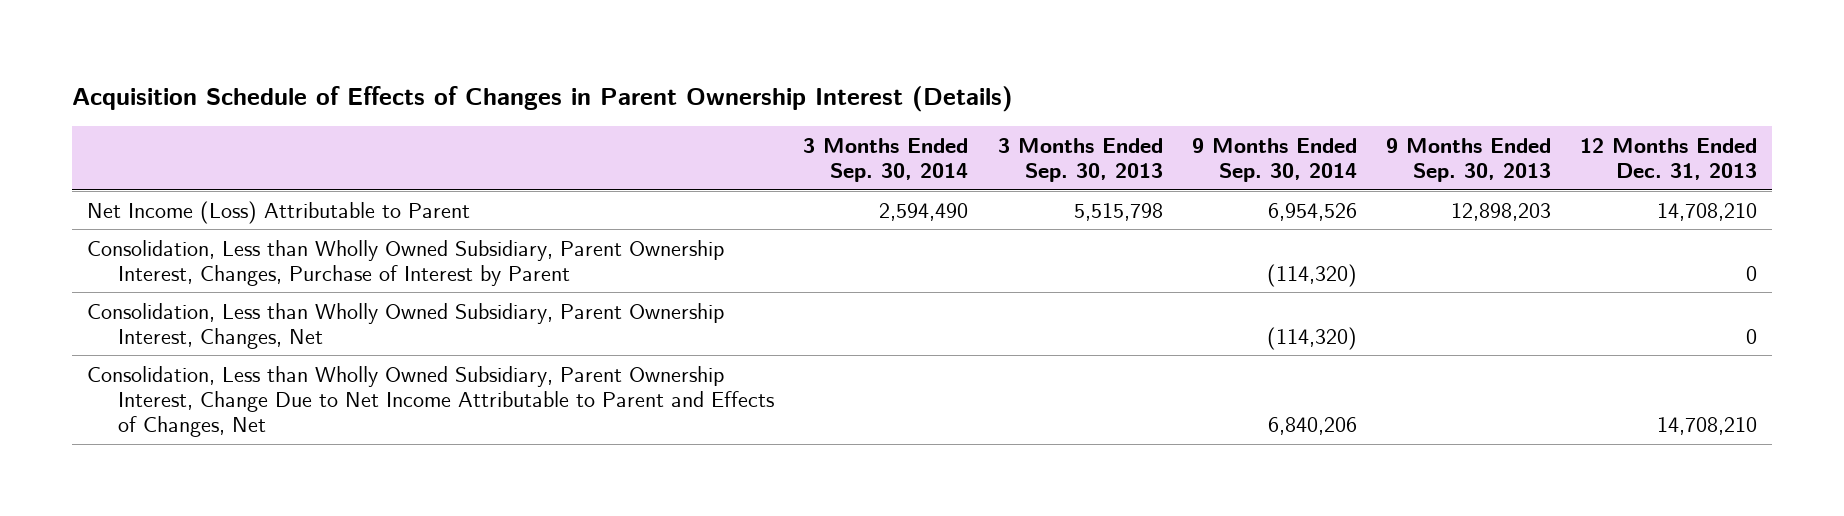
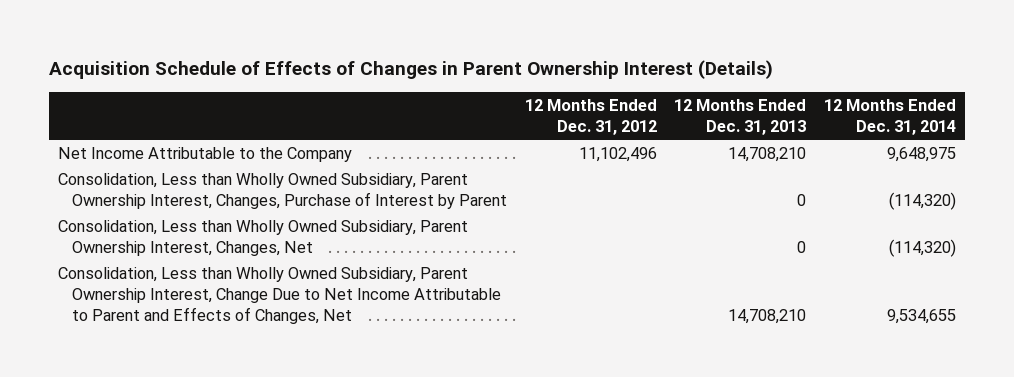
[803,137,969,183] 3 Months Ended Sep. 30, 2014 -> none
[997,137,1163,183] 3 Months Ended Sep. 30, 2013 -> none
[1191,137,1357,183] 9 Months Ended Sep. 30, 2014 -> none
[1385,137,1551,183] 9 Months Ended Sep. 30, 2013 -> none
none -> [524,98,657,135] 12 Months Ended Dec. 31, 2012
none -> [824,98,957,135] 12 Months Ended Dec. 31, 2014
[86,200,470,224] Net Income (Loss) Attributable to Parent -> [58,147,353,163] Net Income Attributable to the Company

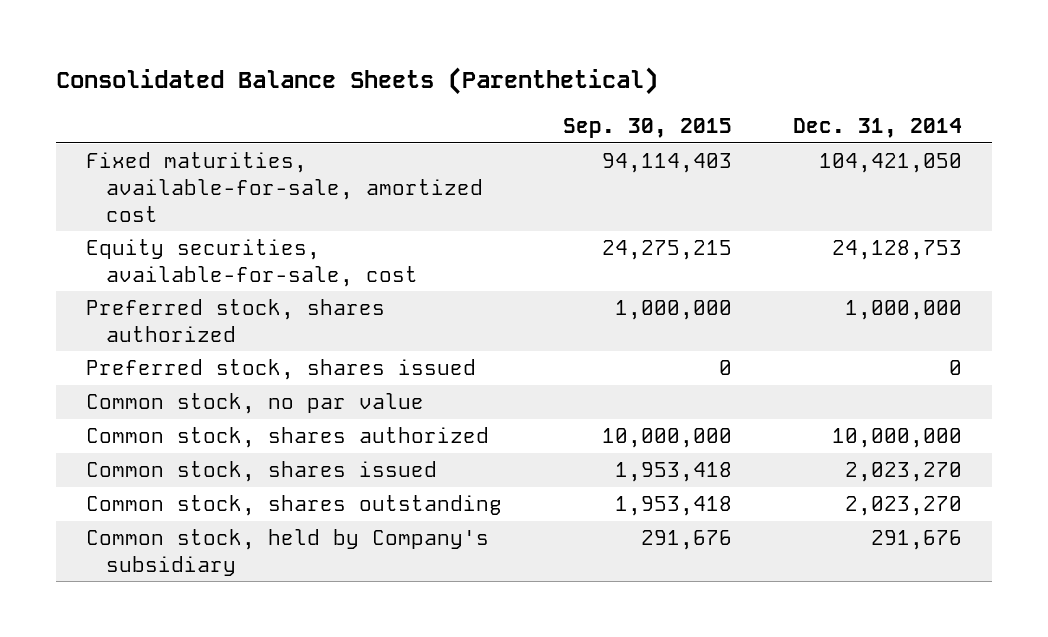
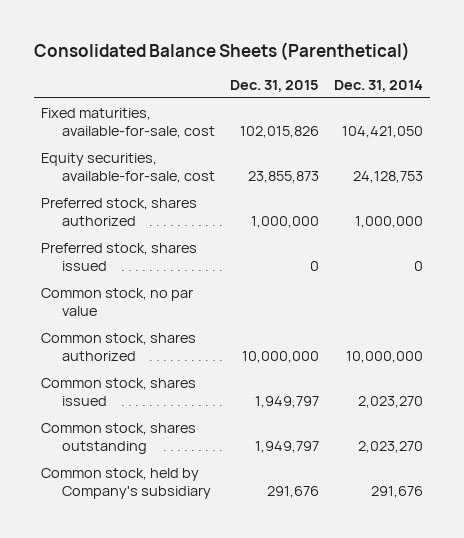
[562,118,732,139] Sep. 30, 2015 -> none
none -> [230,79,320,92] Dec. 31, 2015
[86,152,483,222] Fixed maturities, available-for-sale, amortized cost -> [41,107,216,139] Fixed maturities, available-for-sale, cost

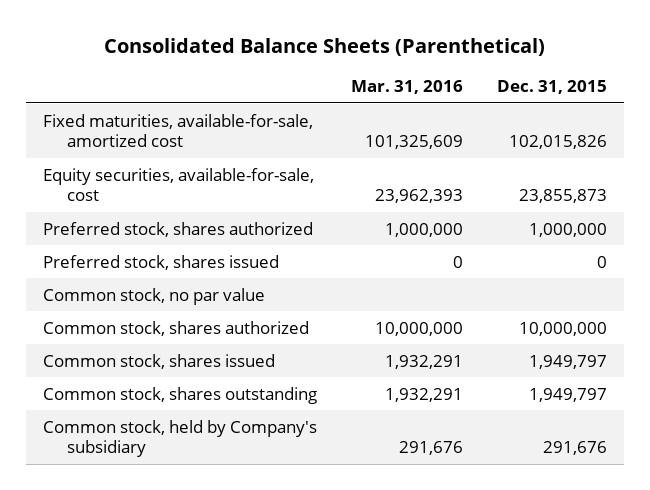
[333,79,423,92] Dec. 31, 2014 -> none
none -> [351,80,464,95] Mar. 31, 2016
[41,107,216,139] Fixed maturities, available-for-sale, cost -> [43,113,314,148] Fixed maturities, available-for-sale, amortized cost

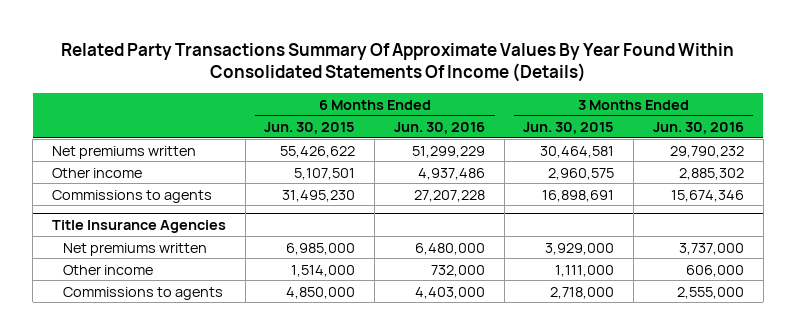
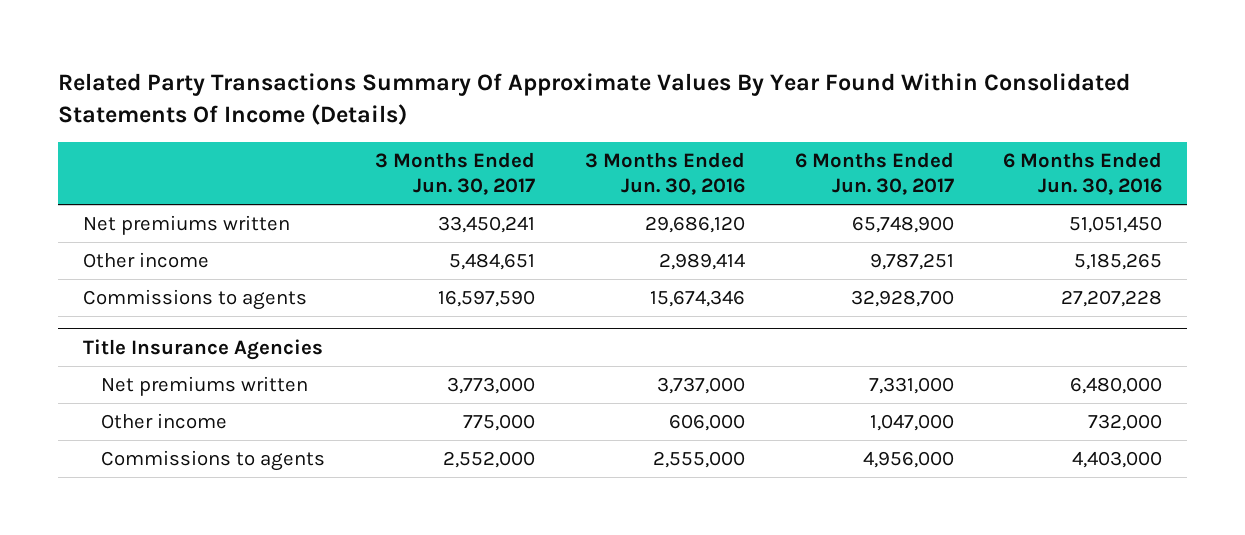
[264,121,356,134] Jun. 30, 2015 -> none
[523,121,615,134] Jun. 30, 2015 -> none
none -> [375,152,536,196] 3 Months Ended Jun. 30, 2017
none -> [794,152,954,196] 6 Months Ended Jun. 30, 2017
[411,145,485,158] 51,299,229 -> [1069,216,1163,234] 51,051,450
[669,145,744,158] 29,790,232 -> [644,216,745,234] 29,686,120
[417,167,485,180] 4,937,486 -> [1074,253,1163,271] 5,185,265
[678,167,744,180] 2,885,302 -> [658,253,745,271] 2,989,414

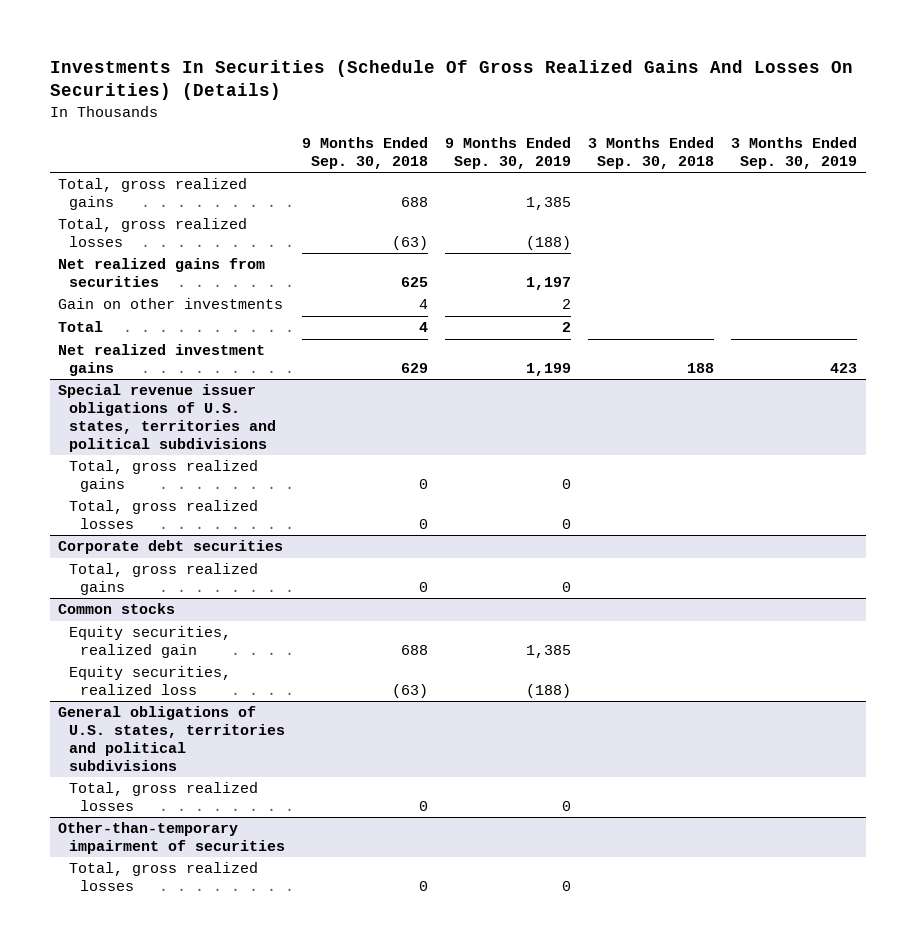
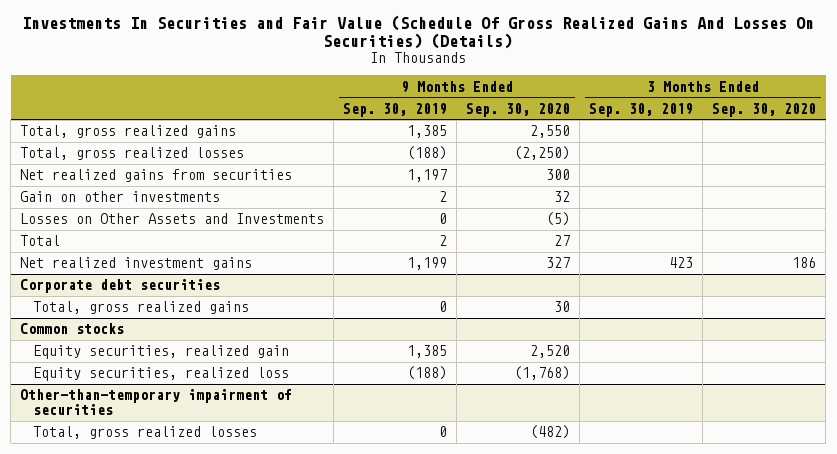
[49,59,853,101] Investments In Securities (Schedule Of Gross Realized Gains And Losses On Securities) (Details) -> [22,15,815,50] Investments In Securities and Fair Value (Schedule Of Gross Realized Gains And Losses On Securities) (Details)
[302,136,429,169] 9 Months Ended Sep. 30, 2018 -> none
[588,136,715,169] 3 Months Ended Sep. 30, 2018 -> none
none -> [466,102,571,117] Sep. 30, 2020
none -> [712,102,817,117] Sep. 30, 2020
none -> [20,213,325,225] Losses on Other Assets and Investments
[58,384,277,452] Special revenue issuer obligations of U.S. states, territories and political subdivisions -> none
[69,460,259,493] Total, gross realized gains -> none
[69,500,259,530] Total, gross realized losses -> none
[58,706,286,771] General obligations of U.S. states, territories and political subdivisions -> none
[69,782,259,812] Total, gross realized losses -> none

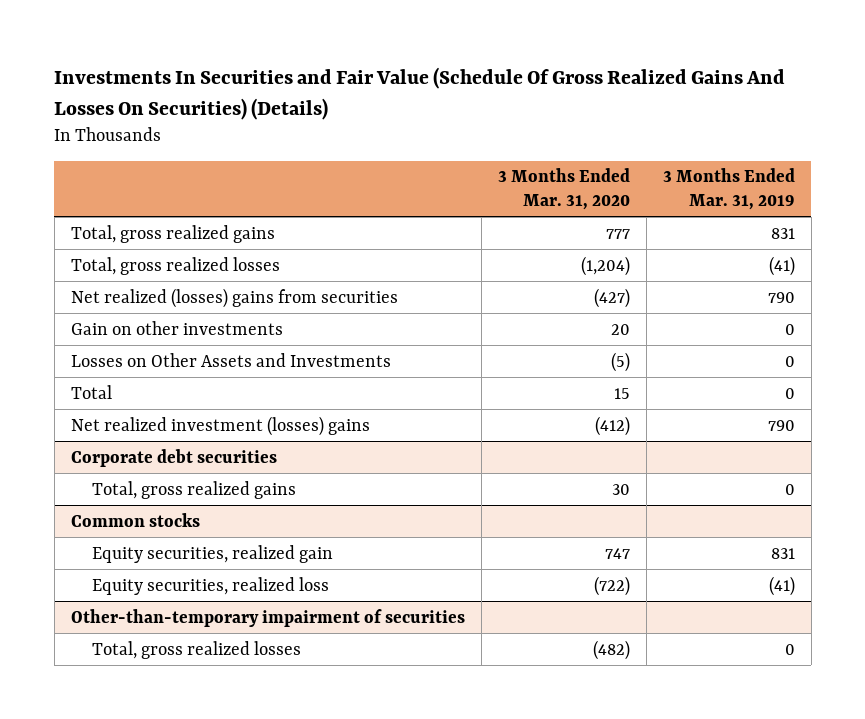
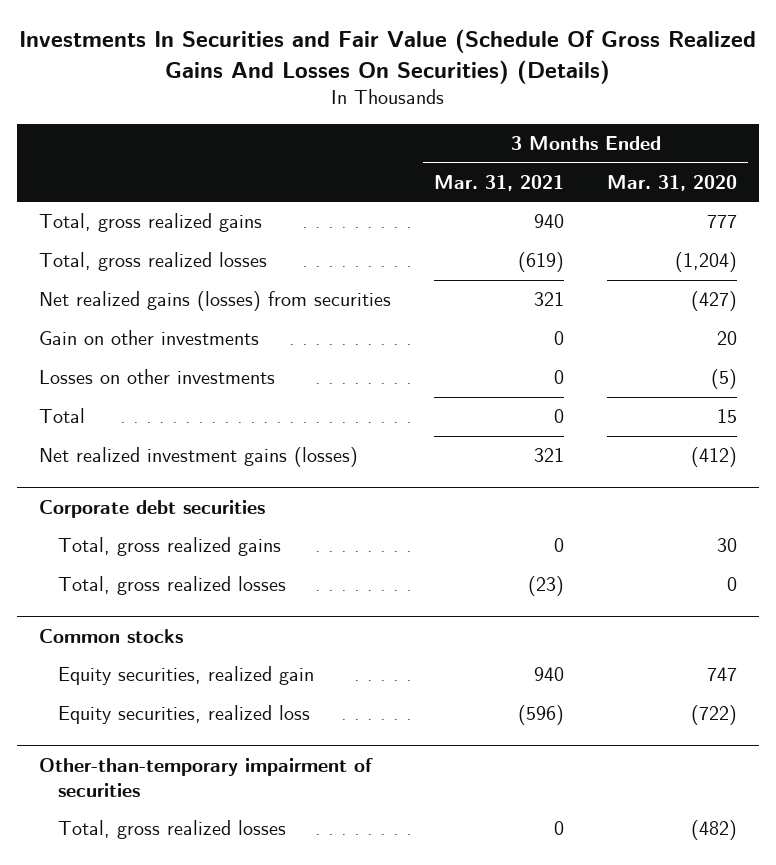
[662,168,795,210] 3 Months Ended Mar. 31, 2019 -> none
none -> [434,174,565,191] Mar. 31, 2021
[70,287,398,308] Net realized (losses) gains from securities -> [38,291,391,312] Net realized gains (losses) from securities
[70,352,391,367] Losses on Other Assets and Investments -> [38,369,275,385] Losses on other investments
[70,415,370,436] Net realized investment (losses) gains -> [38,447,358,468] Net realized investment gains (losses)
none -> [57,576,286,596] Total, gross realized losses

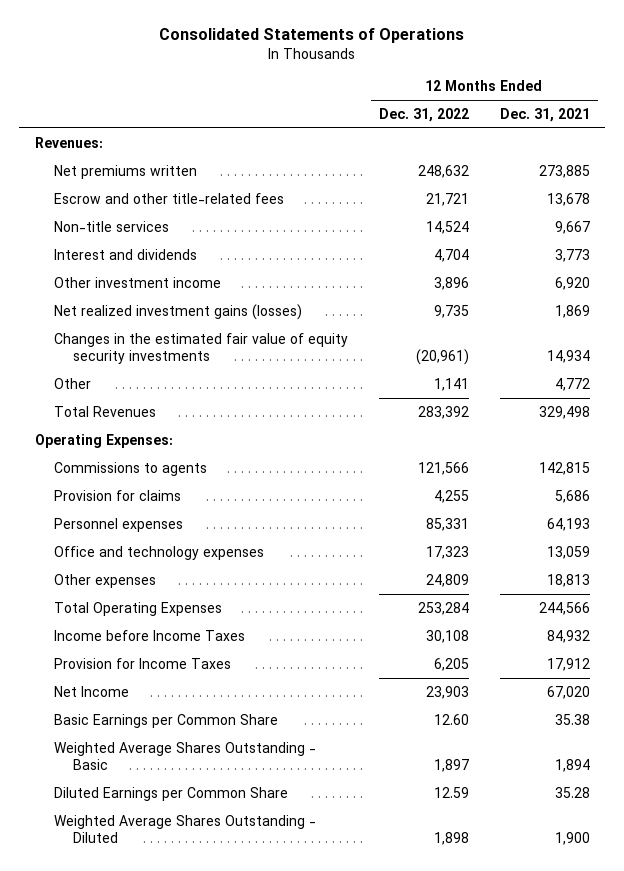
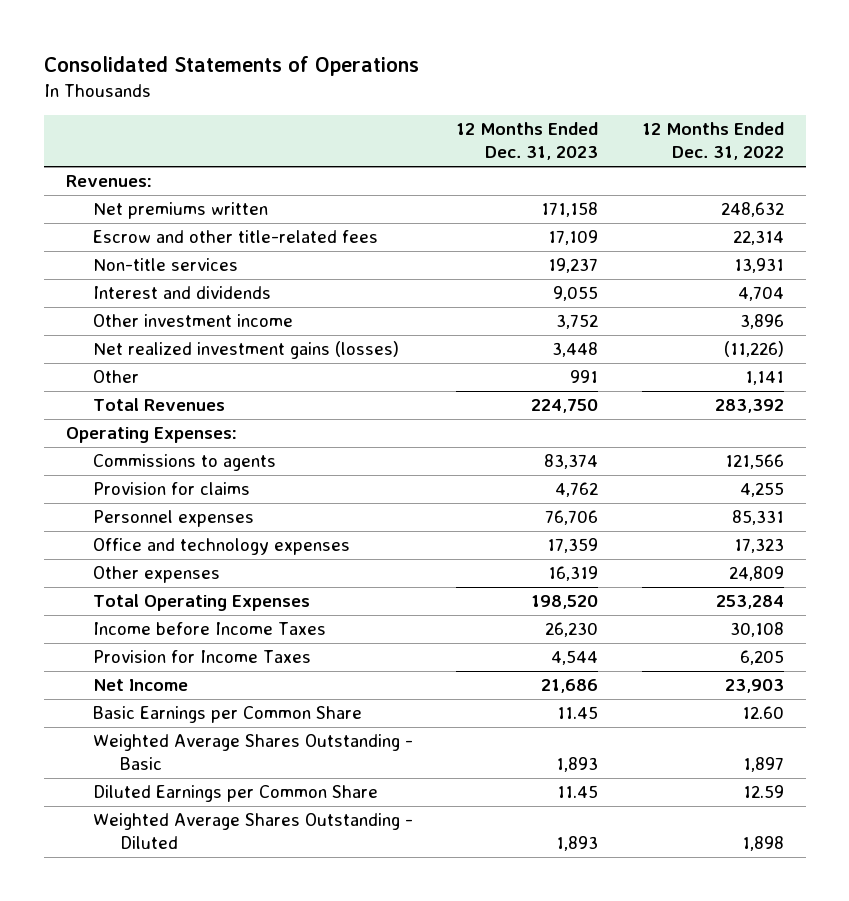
[499,108,590,123] Dec. 31, 2021 -> none
none -> [456,122,599,161] 12 Months Ended Dec. 31, 2023
[425,192,469,206] 21,721 -> [732,230,784,246] 22,314
[425,220,469,234] 14,524 -> [733,258,784,274] 13,931
[53,332,348,365] Changes in the estimated fair value of equity security investments -> none
[433,304,469,318] 9,735 -> [723,341,784,358] (11,226)

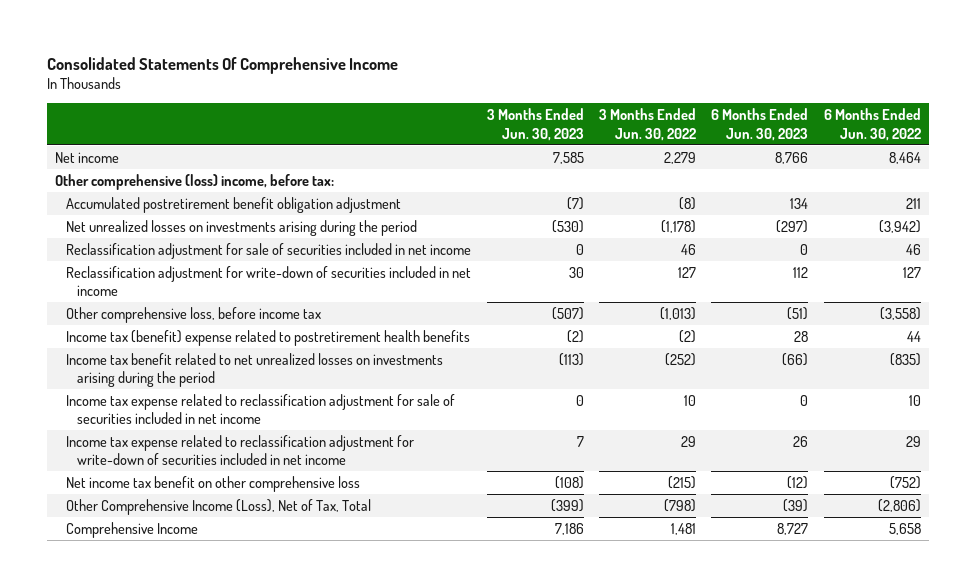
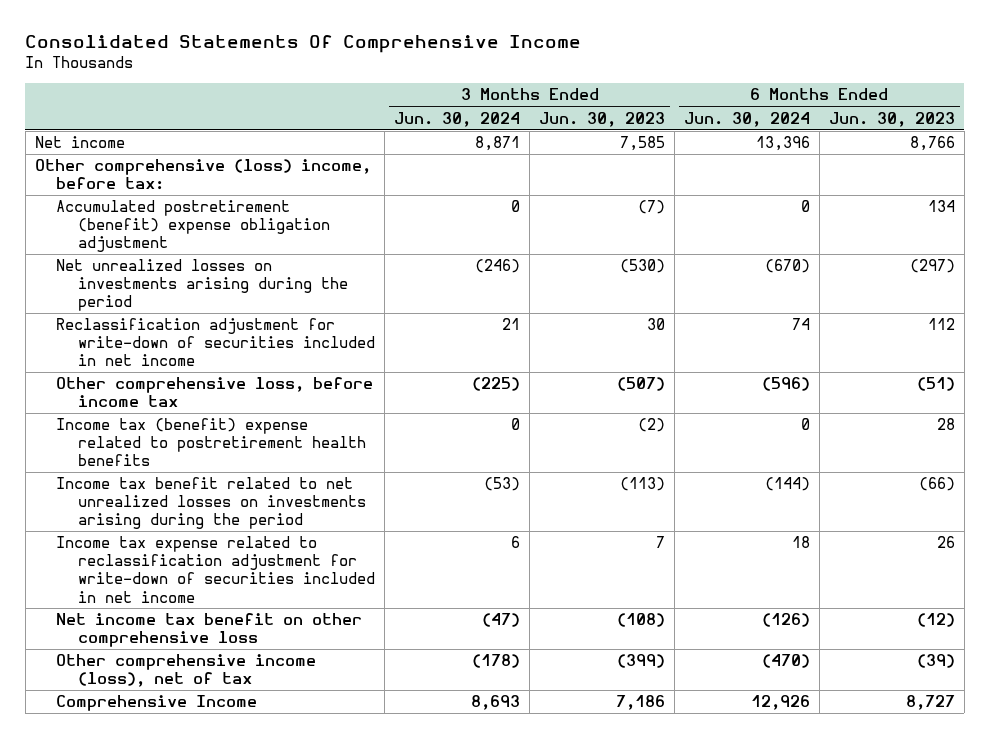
[599,108,697,141] 3 Months Ended Jun. 30, 2022 -> none
[823,108,921,141] 6 Months Ended Jun. 30, 2022 -> none
none -> [394,111,521,127] Jun. 30, 2024
none -> [683,111,810,127] Jun. 30, 2024
[66,196,402,213] Accumulated postretirement benefit obligation adjustment -> [56,200,331,253] Accumulated postretirement (benefit) expense obligation adjustment
[66,242,472,259] Reclassification adjustment for sale of securities included in net income -> none
[66,393,456,425] Income tax expense related to reclassification adjustment for sale of securities included in net income -> none
[66,498,372,515] Other Comprehensive Income (Loss), Net of Tax, Total -> [56,654,317,688] Other comprehensive income (loss), net of tax

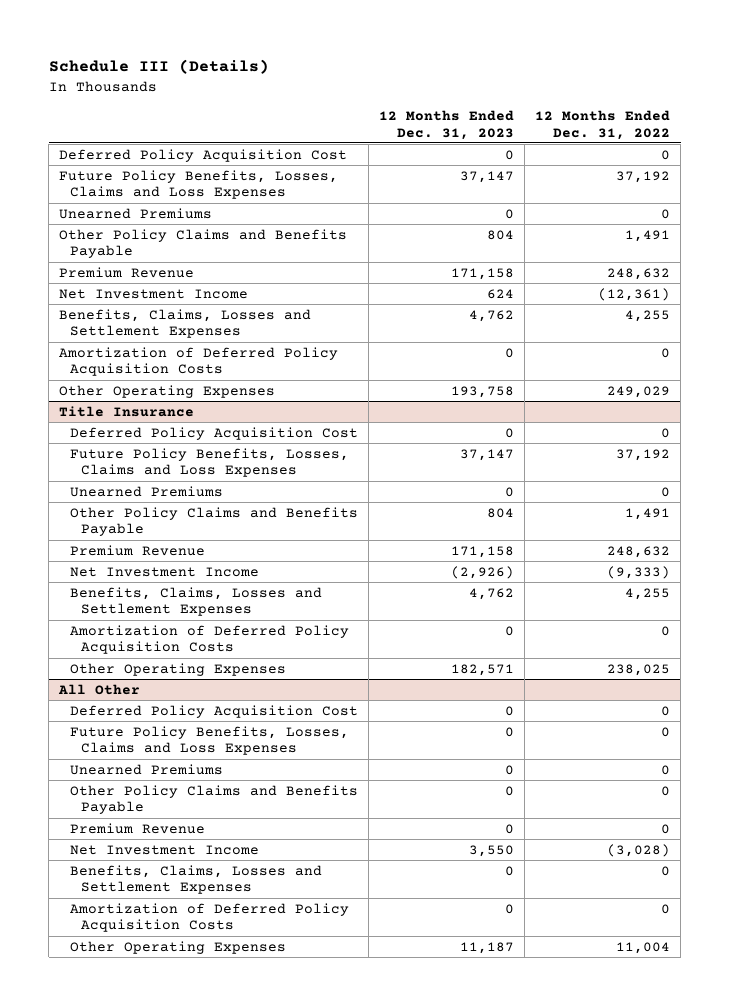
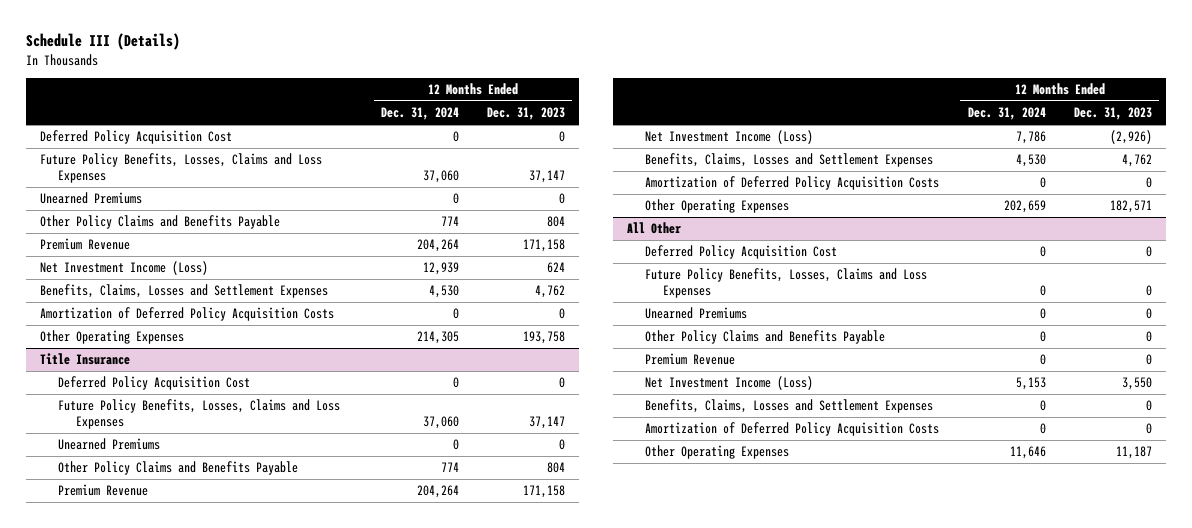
[535,109,671,140] 12 Months Ended Dec. 31, 2022 -> none
none -> [380,107,459,121] Dec. 31, 2024
[59,288,249,299] Net Investment Income -> [39,261,208,276] Net Investment Income (Loss)
[70,566,260,577] Net Investment Income -> [645,130,814,145] Net Investment Income (Loss)
[70,844,260,855] Net Investment Income -> [645,376,814,391] Net Investment Income (Loss)

